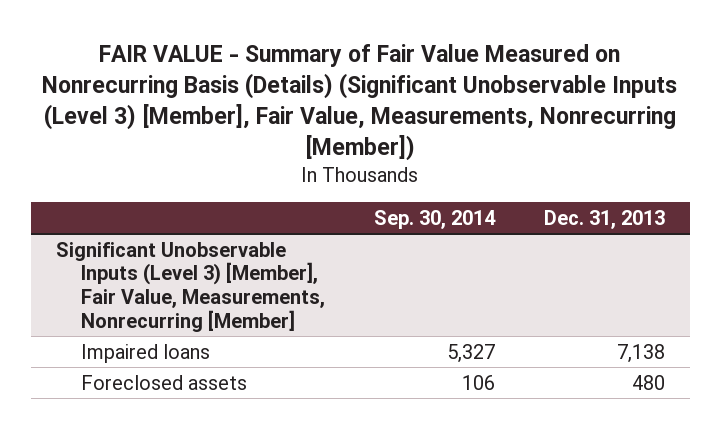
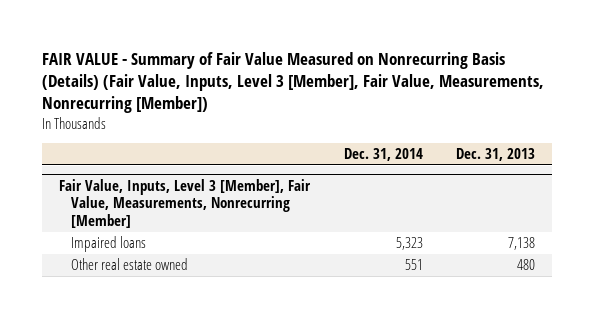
[42,44,678,162] FAIR VALUE - Summary of Fair Value Measured on Nonrecurring Basis (Details) (Significant Unobservable Inputs (Level 3) [Member], Fair Value, Measurements, Nonrecurring [Member]) -> [42,51,545,114] FAIR VALUE - Summary of Fair Value Measured on Nonrecurring Basis (Details) (Fair Value, Inputs, Level 3 [Member], Fair Value, Measurements, Nonrecurring [Member])
[374,209,497,229] Sep. 30, 2014 -> none
none -> [343,147,423,161] Dec. 31, 2014
[55,241,325,332] Significant Unobservable Inputs (Level 3) [Member], Fair Value, Measurements, Nonrecurring [Member] -> [59,178,312,228] Fair Value, Inputs, Level 3 [Member], Fair Value, Measurements, Nonrecurring [Member]
[80,374,247,390] Foreclosed assets -> [70,257,188,270] Other real estate owned

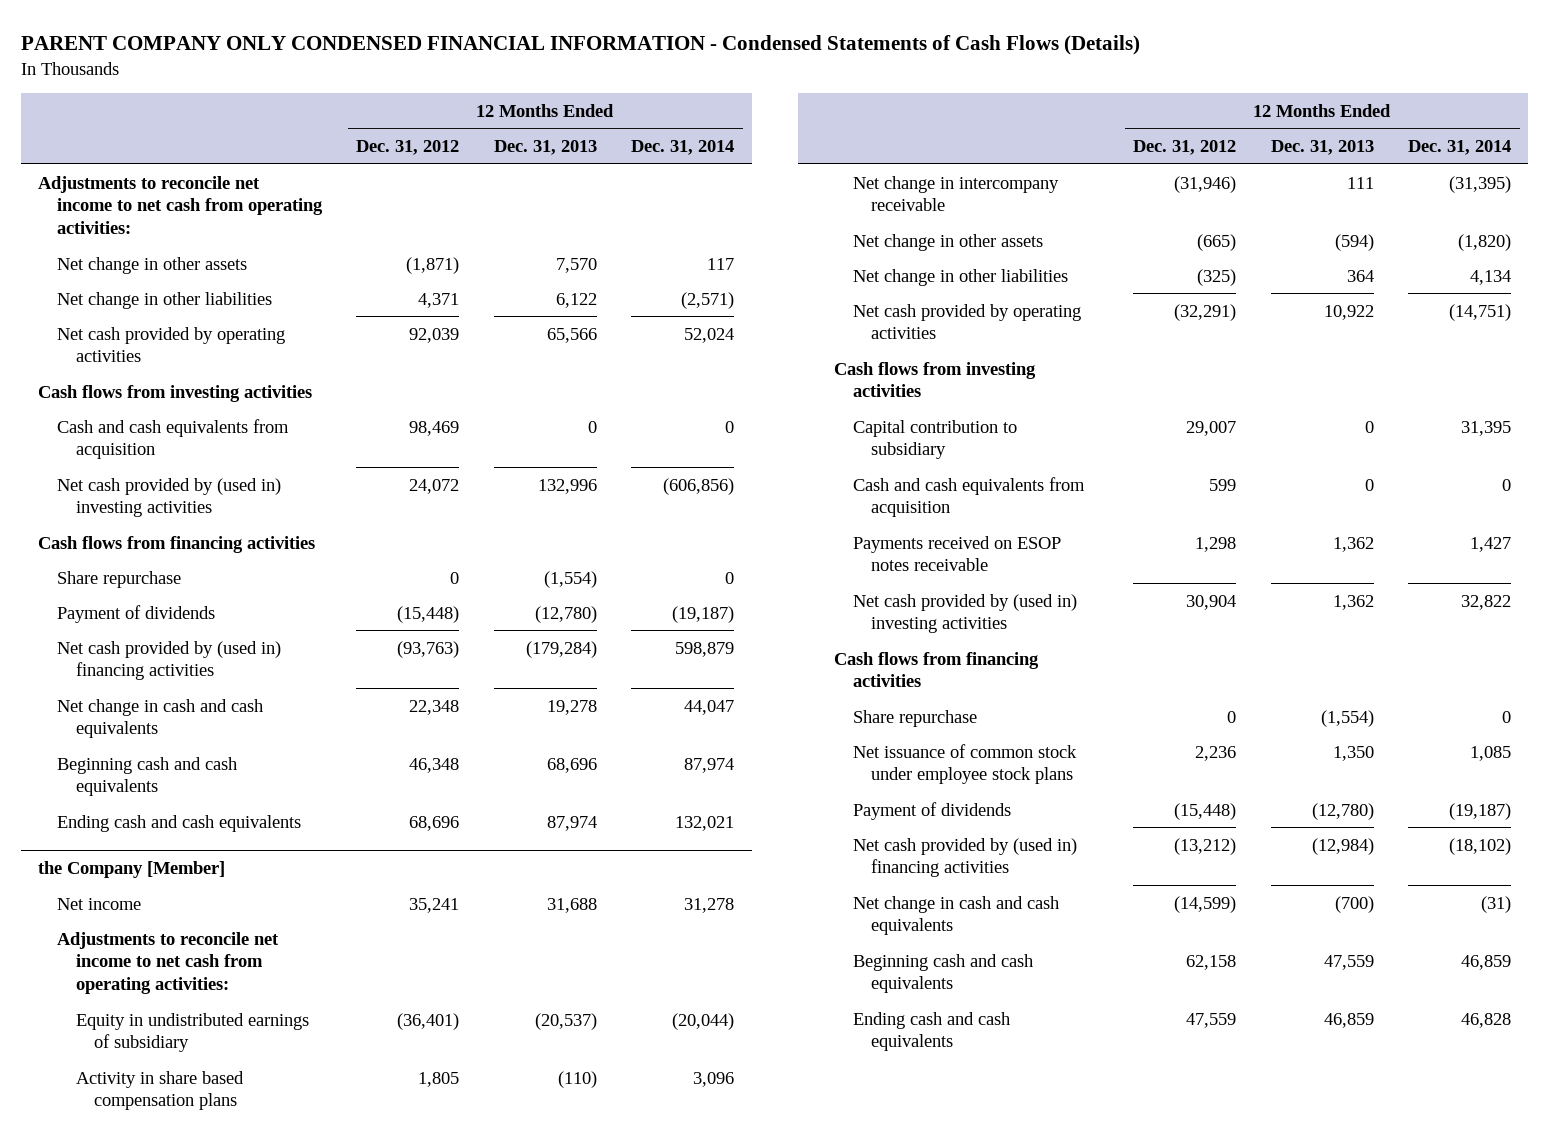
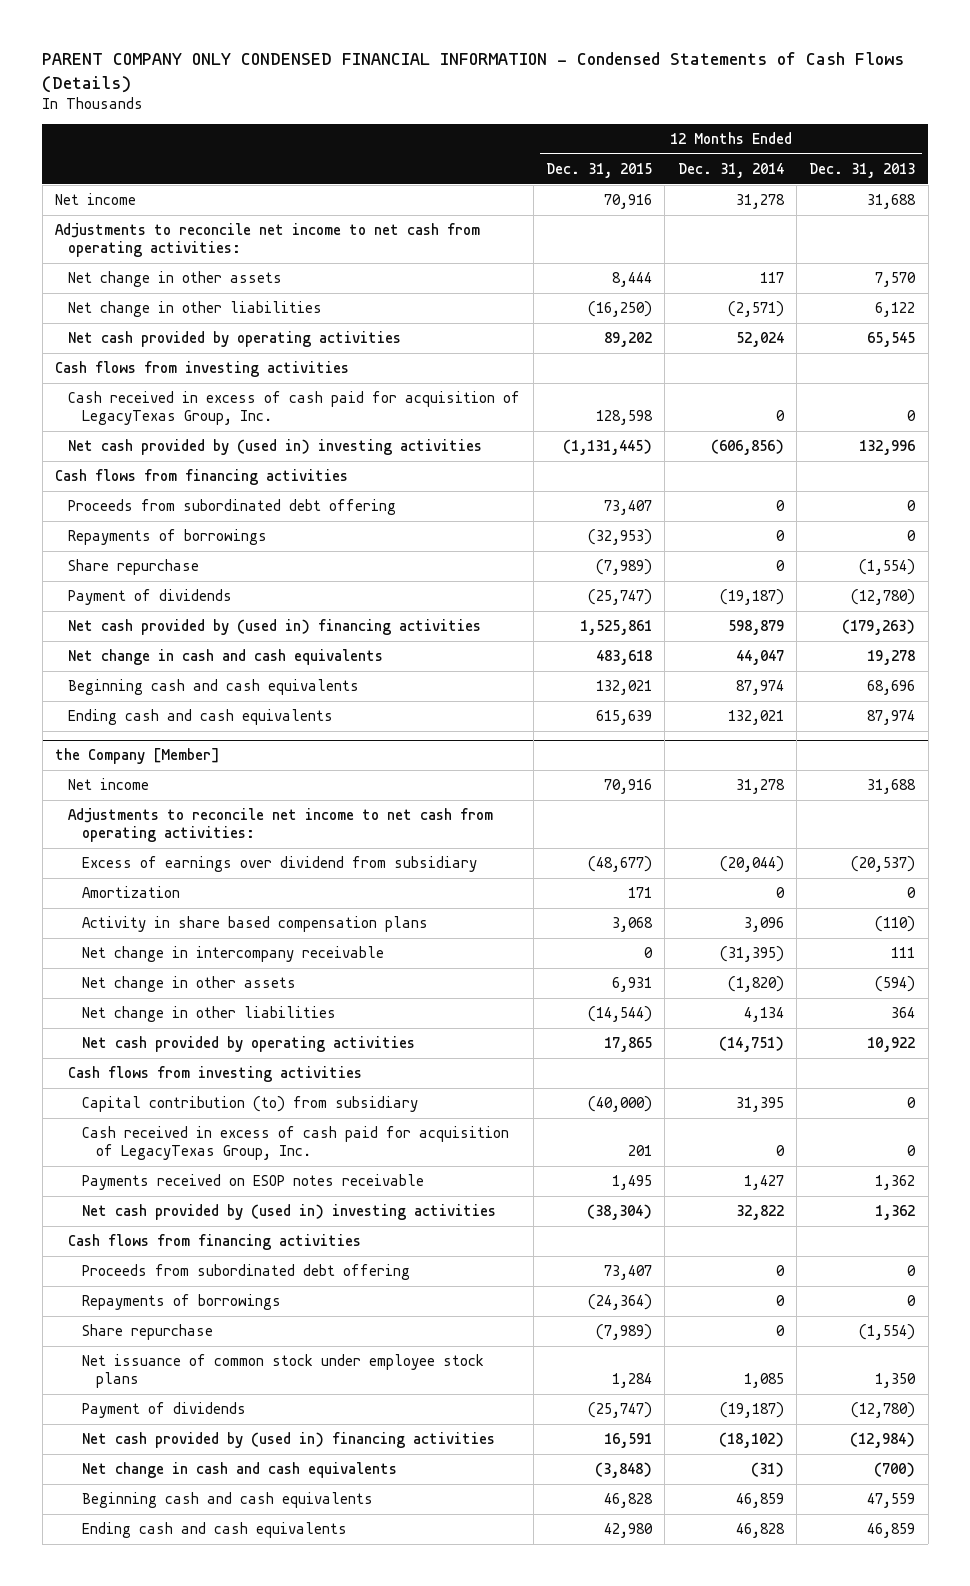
[356,140,460,156] Dec. 31, 2012 -> none
none -> [546,162,653,178] Dec. 31, 2015
none -> [54,193,136,206] Net income
[546,327,597,343] 65,566 -> [867,332,916,348] 65,545
[57,418,290,460] Cash and cash equivalents from acquisition -> [68,391,521,426] Cash received in excess of cash paid for acquisition of LegacyTexas Group, Inc.
none -> [68,499,397,516] Proceeds from subordinated debt offering
none -> [68,529,268,546] Repayments of borrowings
[525,640,597,658] (179,284) -> [842,619,916,636] (179,263)
[75,1012,309,1053] Equity in undistributed earnings of subsidiary -> [82,856,478,873] Excess of earnings over dividend from subsidiary
none -> [82,886,181,899] Amortization
[852,419,1017,460] Capital contribution to subsidiary -> [82,1096,419,1113] Capital contribution (to) from subsidiary
[852,476,1085,518] Cash and cash equivalents from acquisition -> [82,1126,510,1161] Cash received in excess of cash paid for acquisition of LegacyTexas Group, Inc.
none -> [82,1264,411,1281] Proceeds from subordinated debt offering
none -> [82,1294,282,1311] Repayments of borrowings

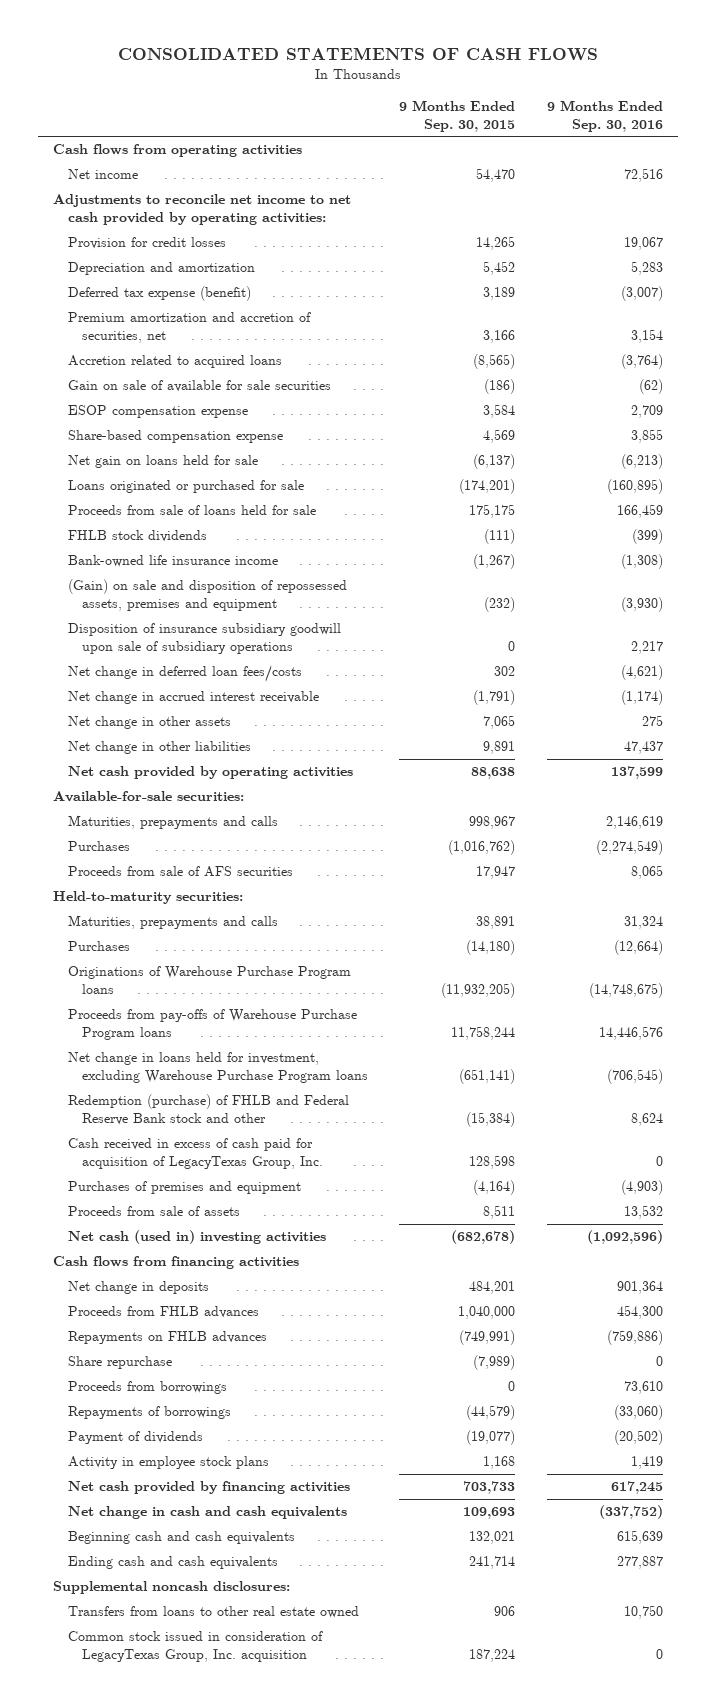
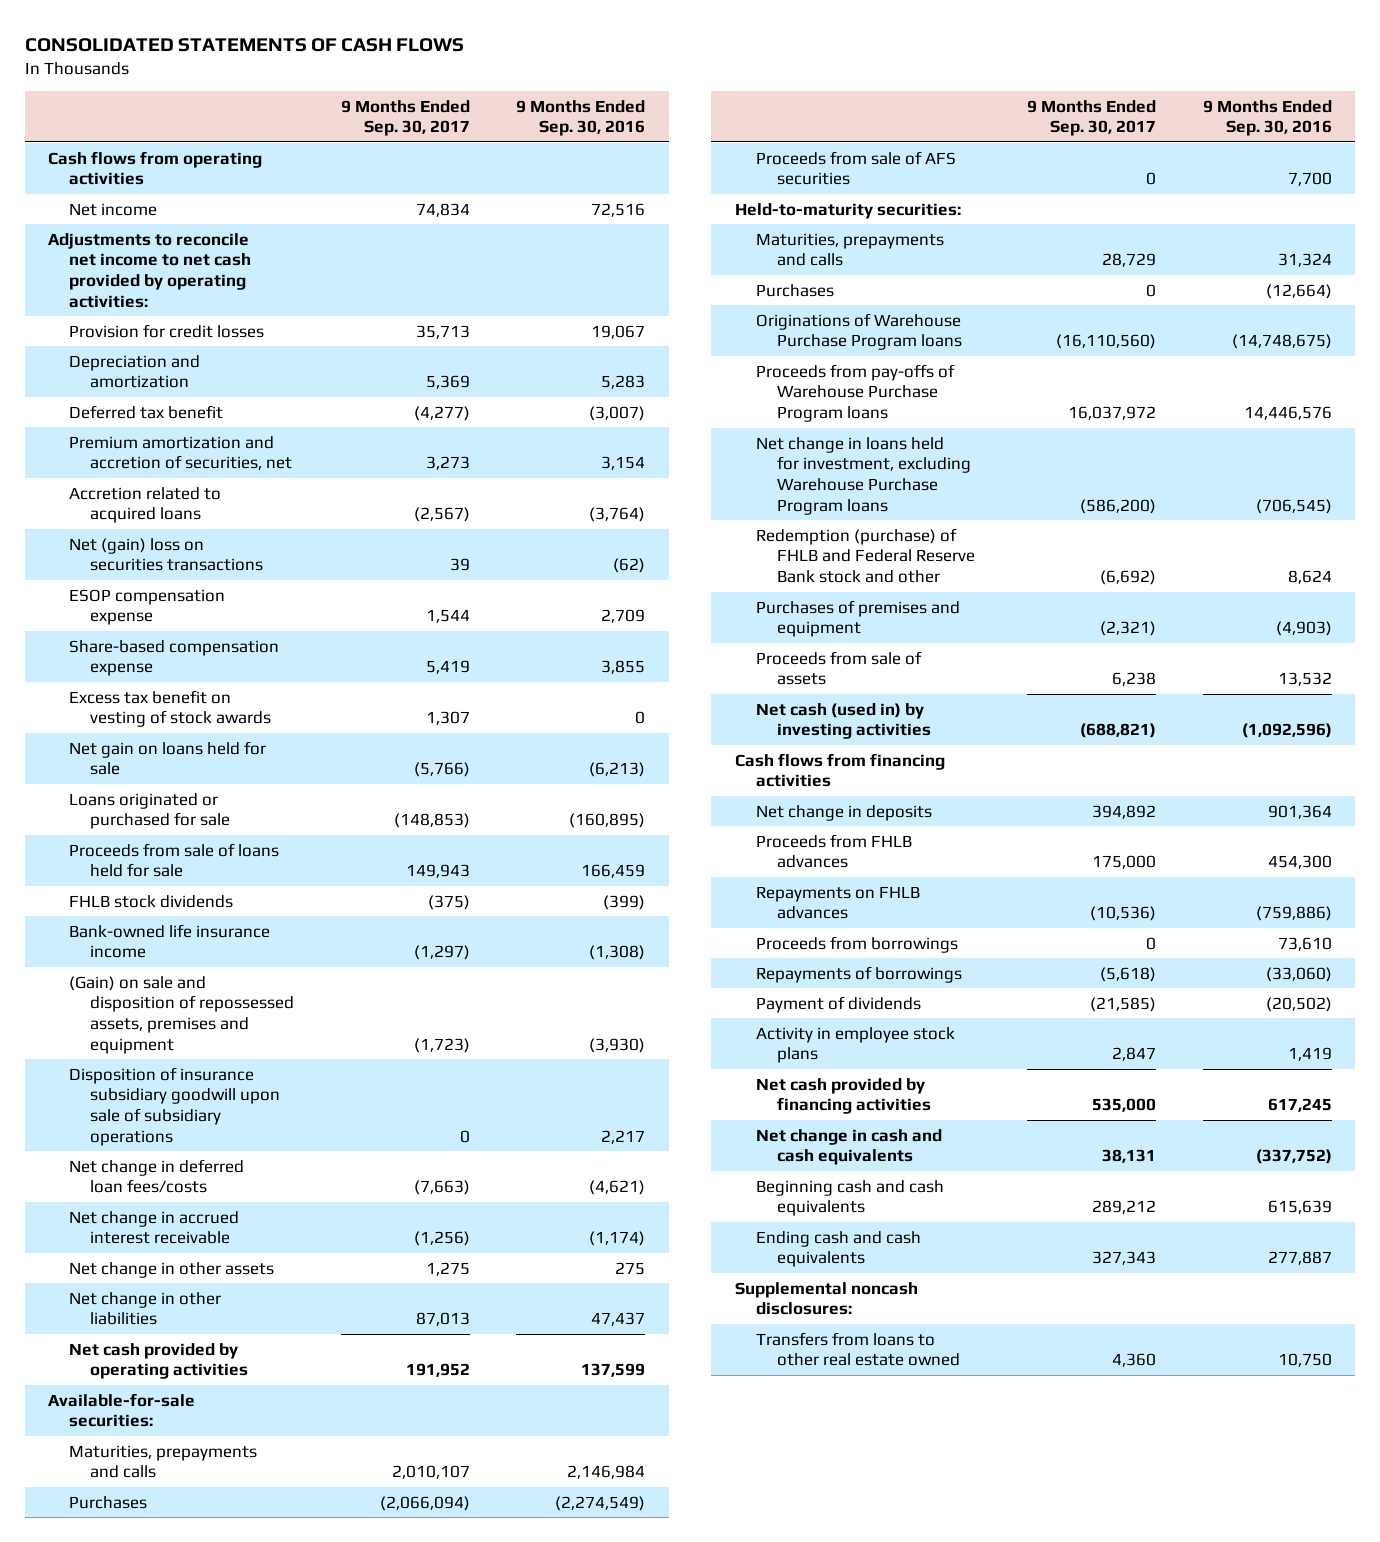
[399,99,516,132] 9 Months Ended Sep. 30, 2015 -> none
none -> [340,99,470,137] 9 Months Ended Sep. 30, 2017
[67,286,251,302] Deferred tax expense (benefit) -> [68,404,223,419] Deferred tax benefit
[67,380,331,393] Gain on sale of available for sale securities -> [68,537,264,572] Net (gain) loss on securities transactions
none -> [68,689,272,728] Excess tax benefit on vesting of stock awards
[605,816,663,830] 2,146,619 -> [567,1465,646,1480] 2,146,984
[630,865,663,880] 8,065 -> [1288,172,1333,187] 7,700
[67,1138,324,1170] Cash received in excess of cash paid for acquisition of LegacyTexas Group, Inc. -> none
[67,1230,326,1245] Net cash (used in) investing activities -> [755,702,931,740] Net cash (used in) by investing activities
[67,1356,172,1370] Share repurchase -> none
[67,1631,323,1663] Common stock issued in consideration of LegacyTexas Group, Inc. acquisition -> none

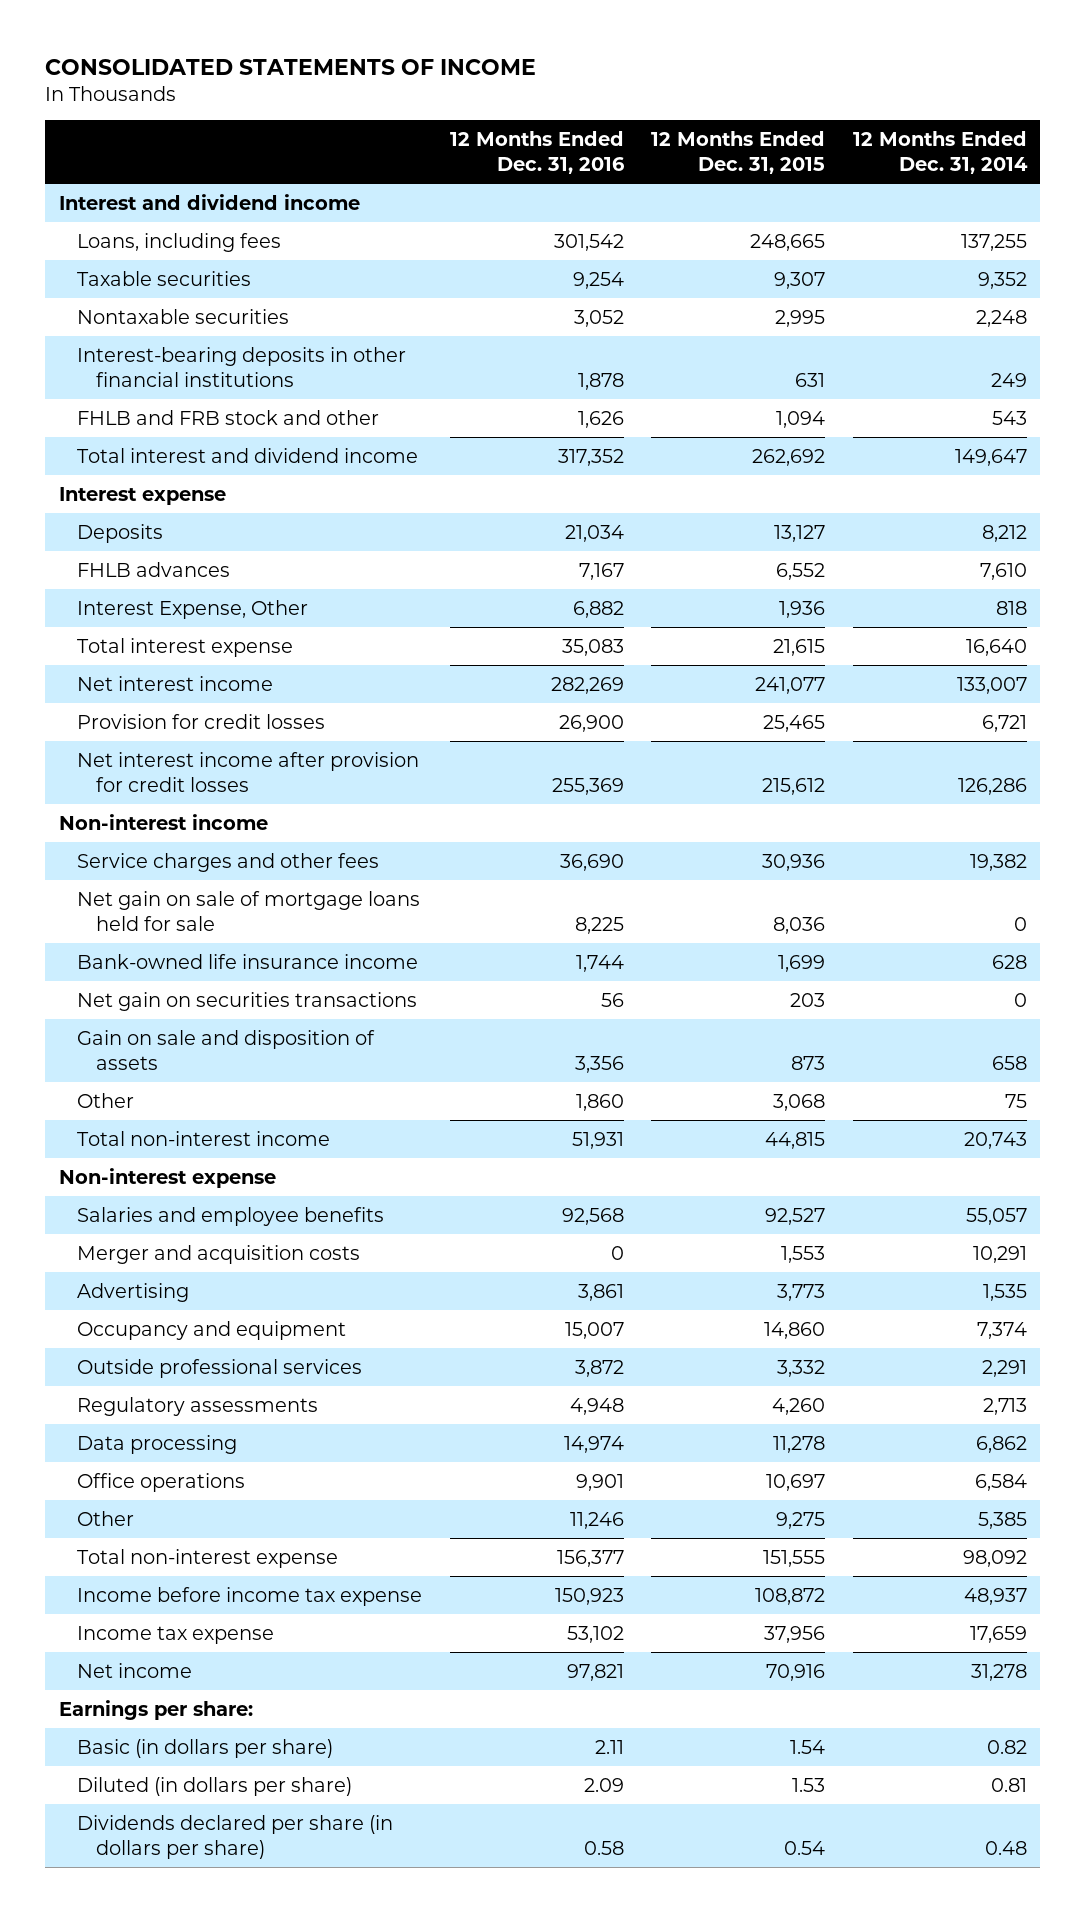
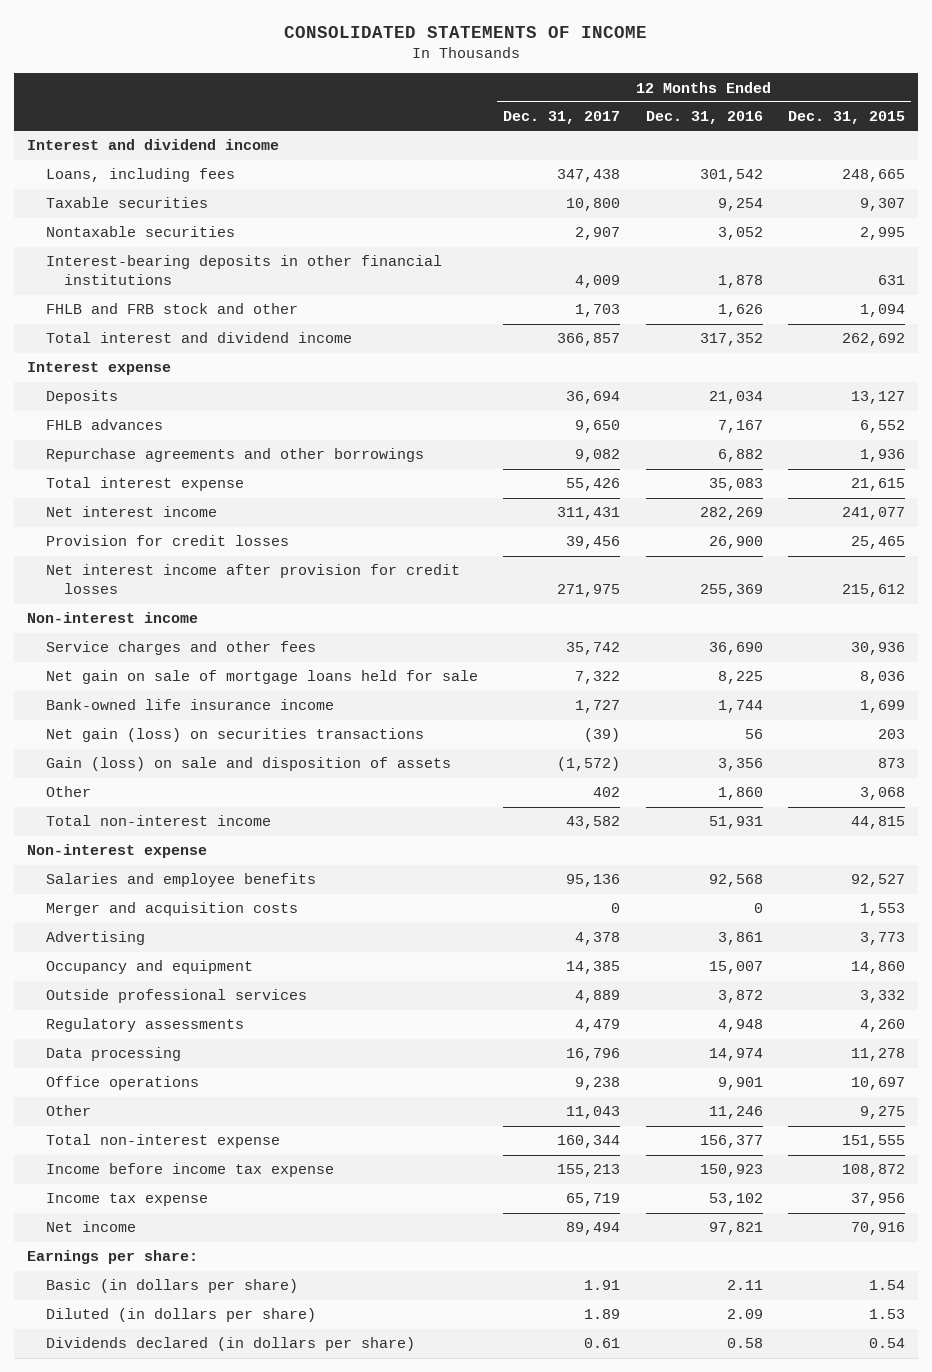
[852,130,1028,174] 12 Months Ended Dec. 31, 2014 -> none
none -> [503,111,621,125] Dec. 31, 2017
[77,599,309,619] Interest Expense, Other -> [45,448,424,463] Repurchase agreements and other borrowings
[77,991,418,1011] Net gain on securities transactions -> [45,728,424,743] Net gain (loss) on securities transactions
[77,1029,376,1070] Gain on sale and disposition of assets -> [45,757,451,772] Gain (loss) on sale and disposition of assets
[77,1814,394,1859] Dividends declared per share (in dollars per share) -> [45,1337,415,1352] Dividends declared (in dollars per share)

